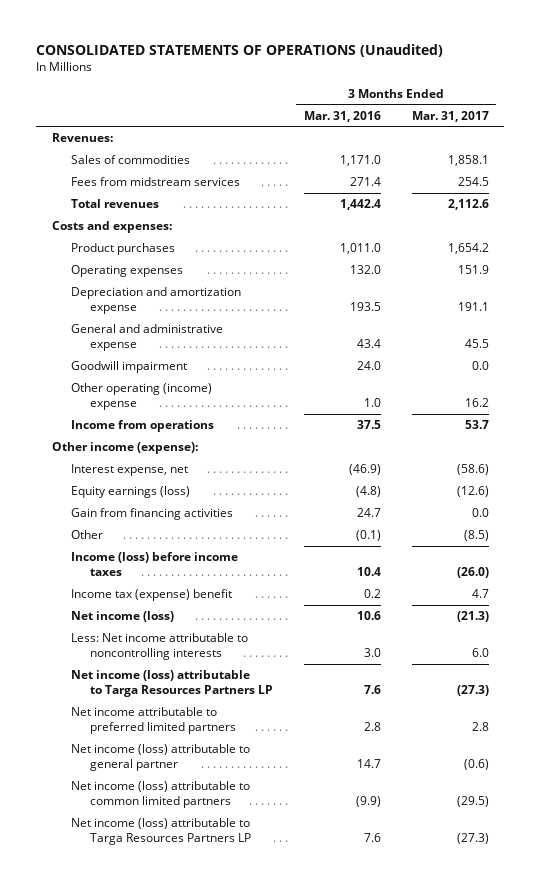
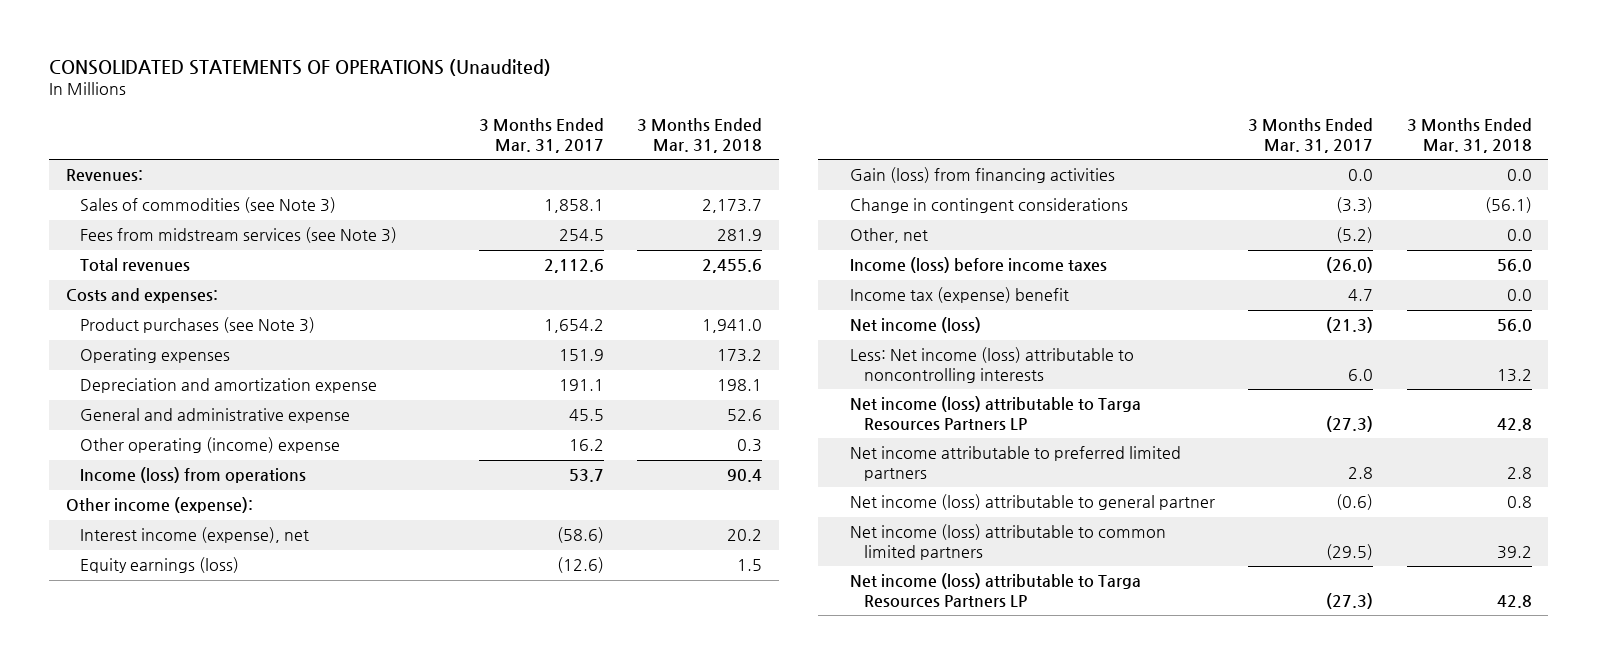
[303,110,381,122] Mar. 31, 2016 -> none
none -> [637,118,763,153] 3 Months Ended Mar. 31, 2018
[70,155,190,165] Sales of commodities -> [80,197,337,214] Sales of commodities (see Note 3)
[70,177,240,187] Fees from midstream services -> [80,227,398,244] Fees from midstream services (see Note 3)
[70,243,175,256] Product purchases -> [80,317,316,334] Product purchases (see Note 3)
[70,361,187,374] Goodwill impairment -> none
[70,420,214,433] Income from operations -> [80,467,307,484] Income (loss) from operations
[70,464,188,477] Interest expense, net -> [80,527,310,544] Interest income (expense), net
[70,508,233,521] Gain from financing activities -> [849,167,1115,184] Gain (loss) from financing activities
none -> [849,198,1128,214] Change in contingent considerations
[70,530,103,540] Other -> [849,228,928,244] Other, net
[463,530,489,542] (8.5) -> [1336,227,1374,244] (5.2)
[70,633,248,661] Less: Net income attributable to noncontrolling interests -> [849,347,1134,383] Less: Net income (loss) attributable to noncontrolling interests

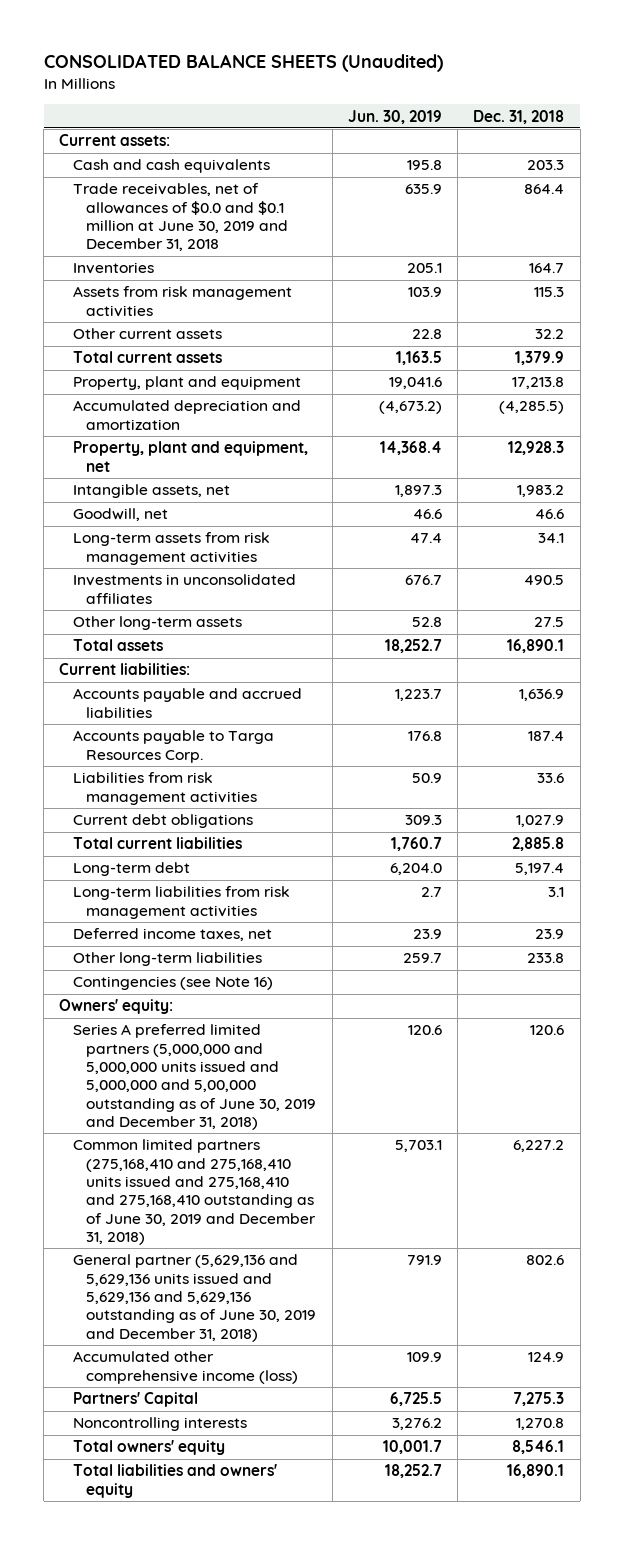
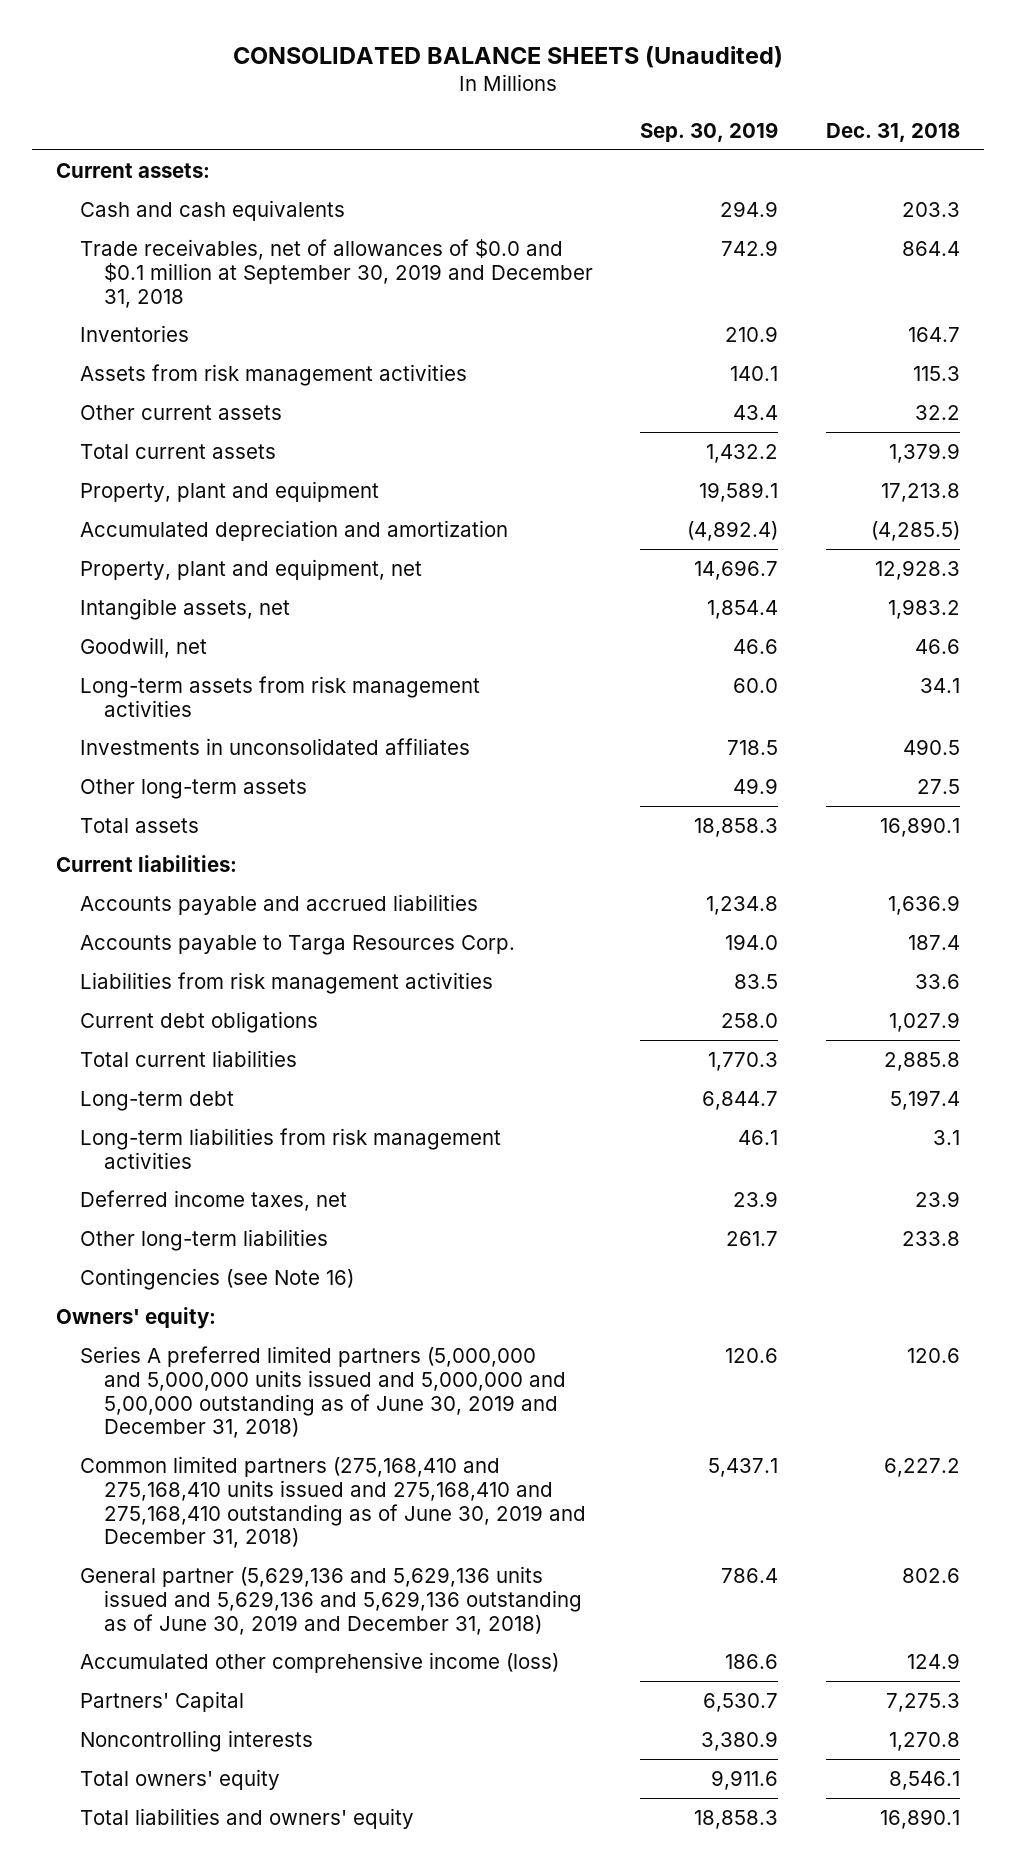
[347,109,442,124] Jun. 30, 2019 -> none
none -> [640,122,779,143] Sep. 30, 2019
[72,183,289,252] Trade receivables, net of allowances of $0.0 and $0.1 million at June 30, 2019 and December 31, 2018 -> [80,238,594,308] Trade receivables, net of allowances of $0.0 and $0.1 million at September 30, 2019 and December 31, 2018

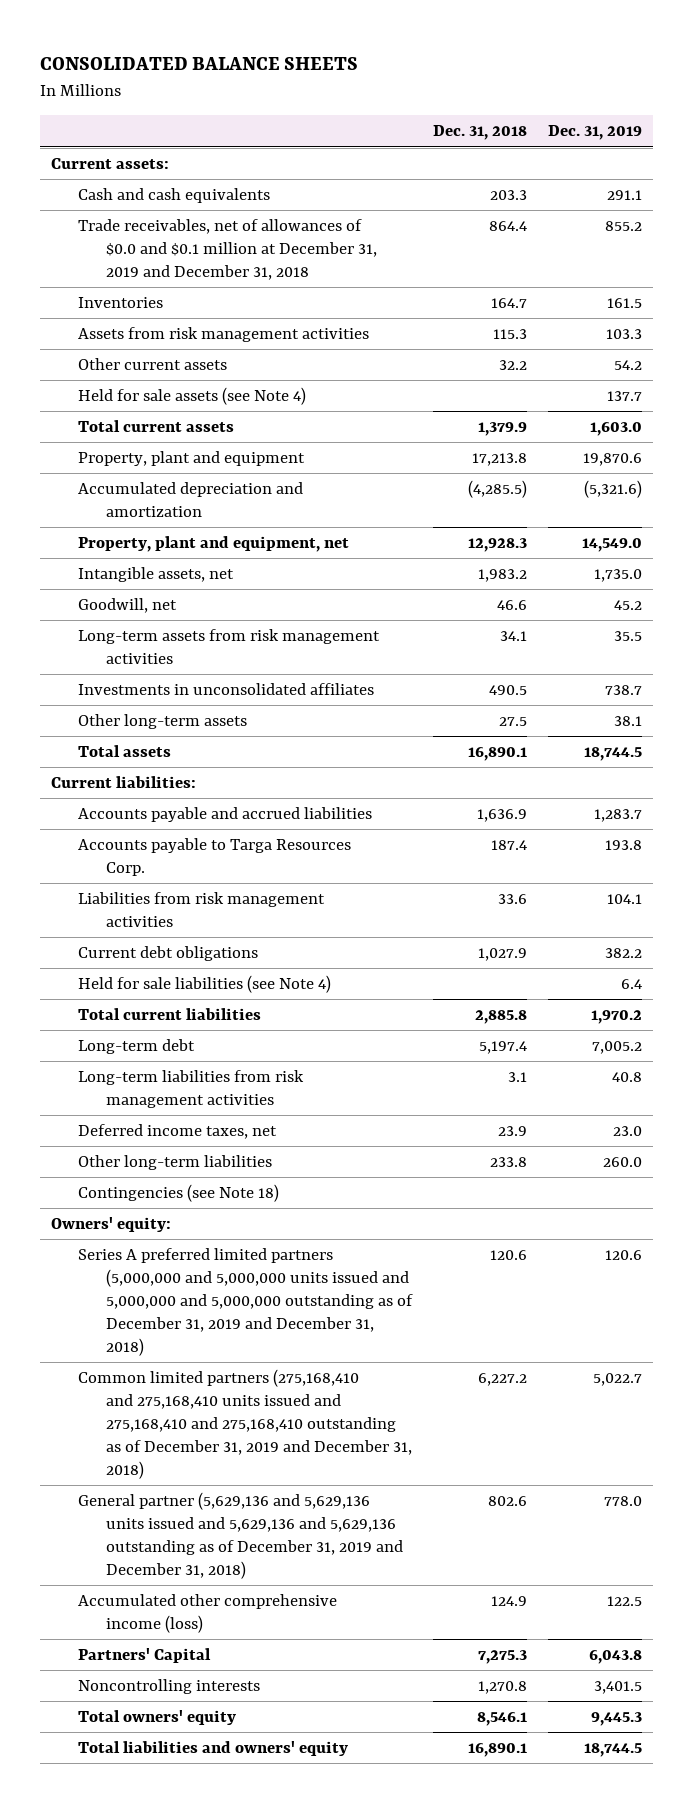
[233,45,784,68] CONSOLIDATED BALANCE SHEETS (Unaudited) -> [40,57,359,71] CONSOLIDATED BALANCE SHEETS
[640,122,779,143] Sep. 30, 2019 -> none
none -> [548,125,643,141] Dec. 31, 2019
[80,238,594,308] Trade receivables, net of allowances of $0.0 and $0.1 million at September 30, 2019 and December 31, 2018 -> [78,219,377,280] Trade receivables, net of allowances of $0.0 and $0.1 million at December 31, 2019 and December 31, 2018
none -> [78,387,307,406] Held for sale assets (see Note 4)
none -> [78,975,332,994] Held for sale liabilities (see Note 4)
[80,1267,355,1290] Contingencies (see Note 16) -> [78,1184,280,1203] Contingencies (see Note 18)
[80,1345,567,1439] Series A preferred limited partners (5,000,000 and 5,000,000 units issued and 5,000,000 and 5,00,000 outstanding as of June 30, 2019 and December 31, 2018) -> [78,1248,413,1356] Series A preferred limited partners (5,000,000 and 5,000,000 units issued and 5,000,000 and 5,000,000 outstanding as of December 31, 2019 and December 31, 2018)
[80,1455,587,1549] Common limited partners (275,168,410 and 275,168,410 units issued and 275,168,410 and 275,168,410 outstanding as of June 30, 2019 and December 31, 2018) -> [78,1369,412,1479] Common limited partners (275,168,410 and 275,168,410 units issued and 275,168,410 and 275,168,410 outstanding as of December 31, 2019 and December 31, 2018)
[80,1565,583,1635] General partner (5,629,136 and 5,629,136 units issued and 5,629,136 and 5,629,136 outstanding as of June 30, 2019 and December 31, 2018) -> [78,1492,403,1579] General partner (5,629,136 and 5,629,136 units issued and 5,629,136 and 5,629,136 outstanding as of December 31, 2019 and December 31, 2018)

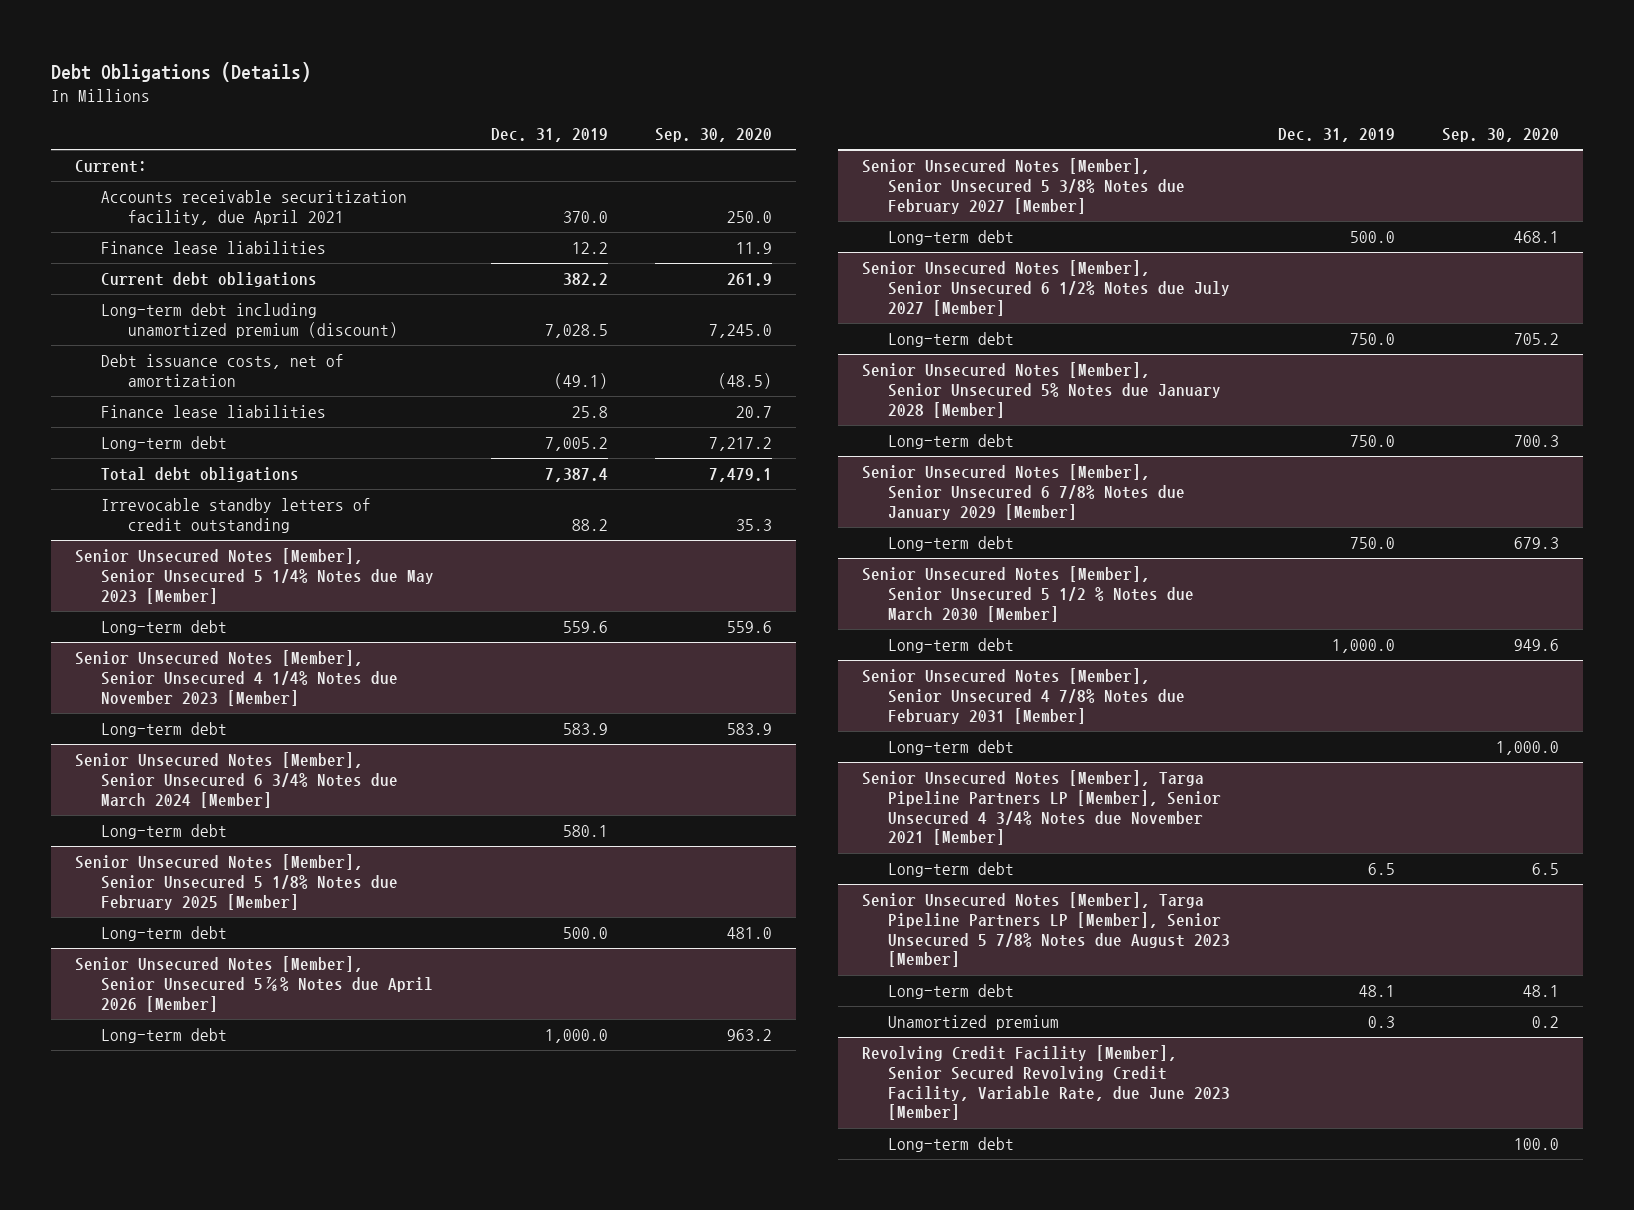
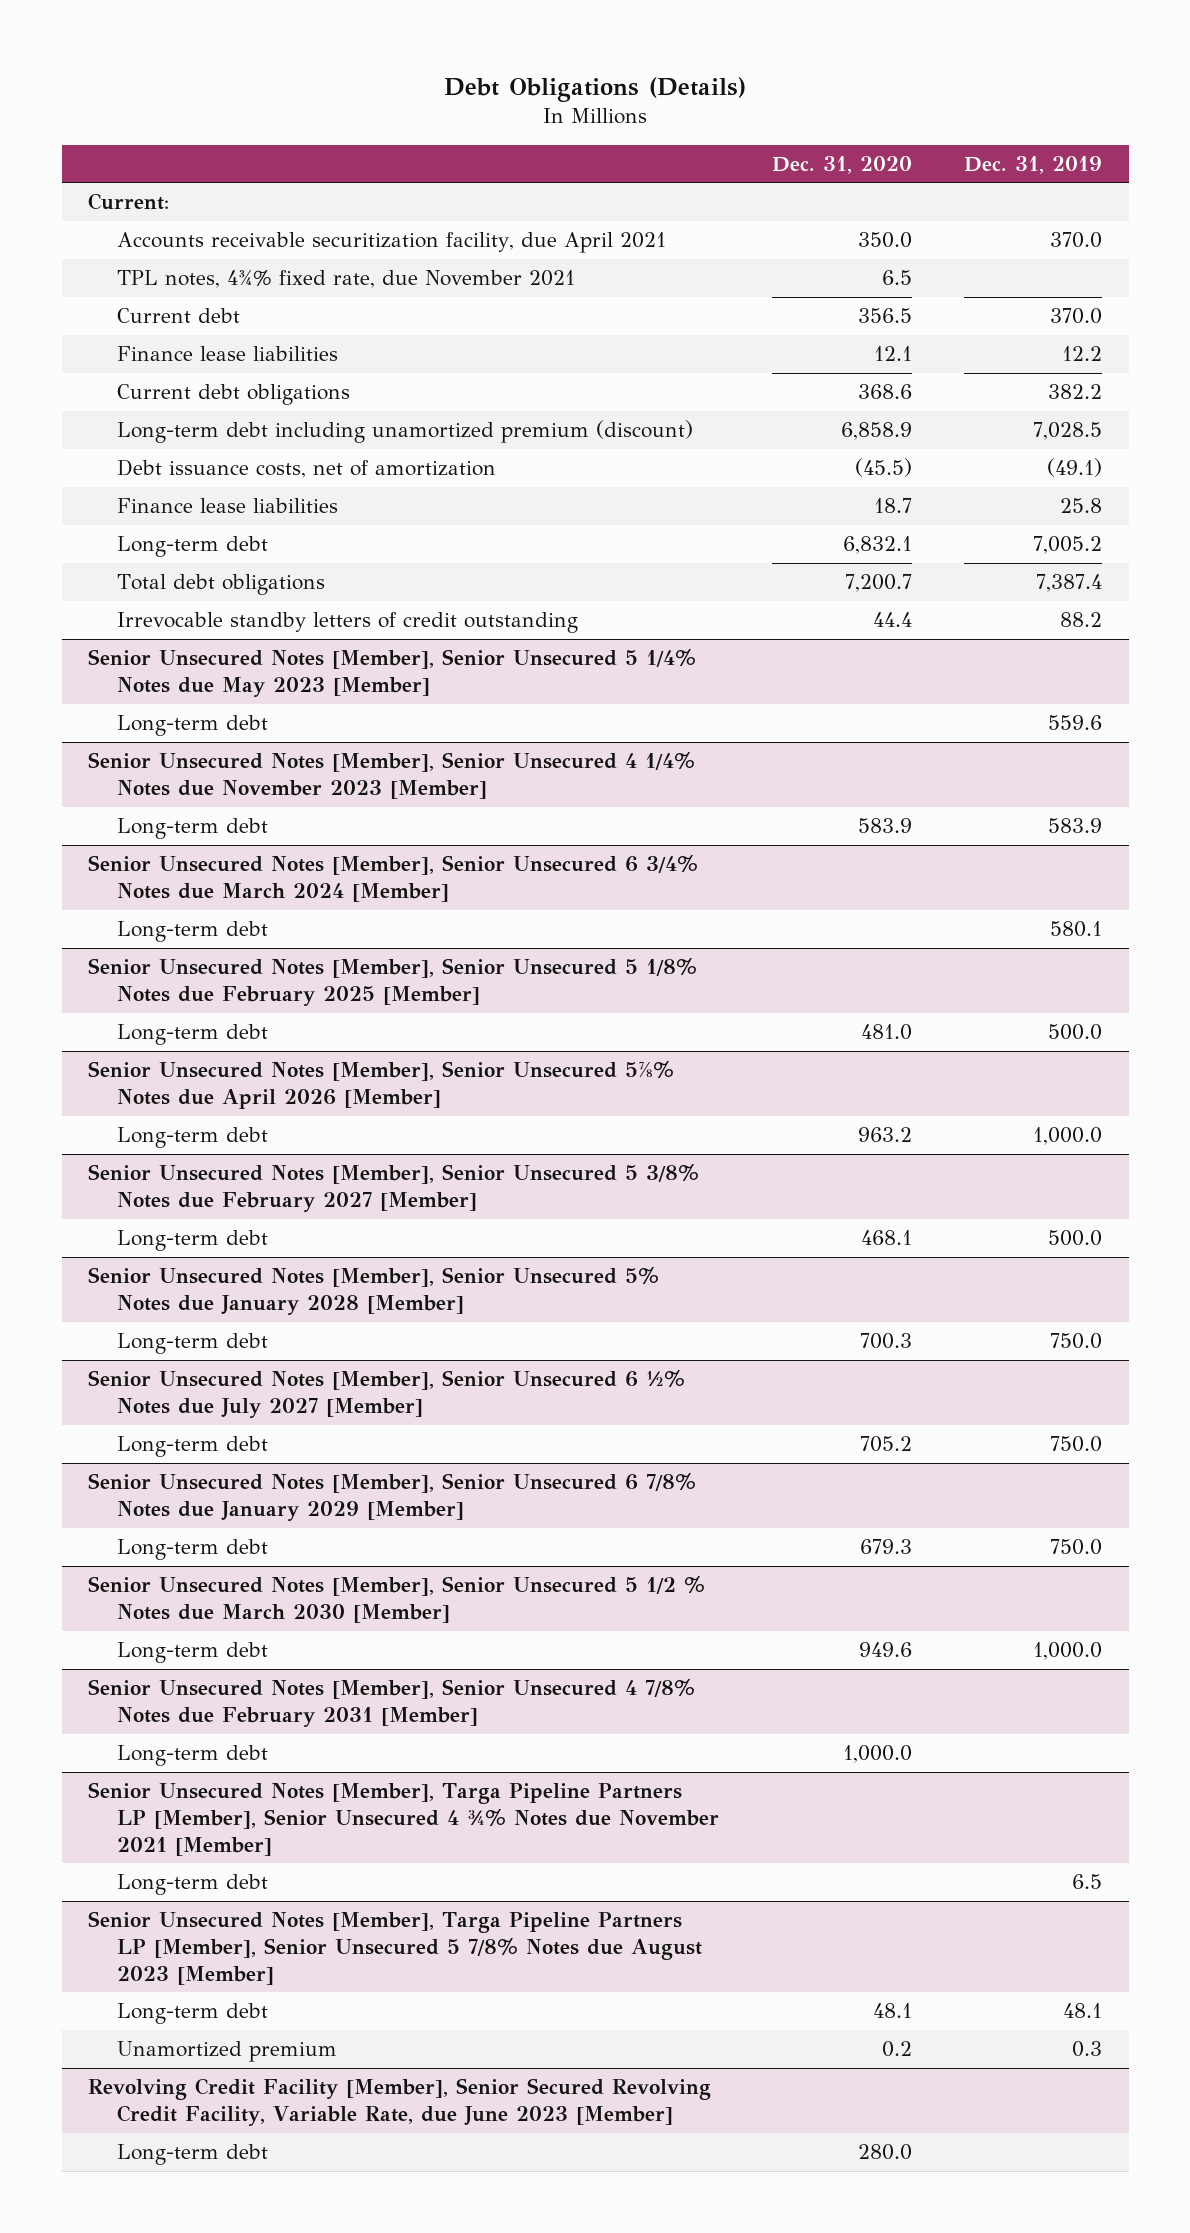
[654,128,772,143] Sep. 30, 2020 -> none
none -> [771,155,912,174] Dec. 31, 2020
none -> [117,270,576,289] TPL notes, 4¾% fixed rate, due November 2021
none -> [117,308,241,324] Current debt
[861,260,1231,316] Senior Unsecured Notes [Member], Senior Unsecured 6 1/2% Notes due July 2027 [Member] -> none
[888,332,1015,348] Long-term debt -> none
none -> [88,1369,686,1418] Senior Unsecured Notes [Member], Senior Unsecured 6 ½% Notes due July 2027 [Member]
none -> [117,1436,269,1458] Long-term debt
[861,770,1222,846] Senior Unsecured Notes [Member], Targa Pipeline Partners LP [Member], Senior Unsecured 4 3/4% Notes due November 2021 [Member] -> [88,1782,720,1856] Senior Unsecured Notes [Member], Targa Pipeline Partners LP [Member], Senior Unsecured 4 ¾% Notes due November 2021 [Member]

